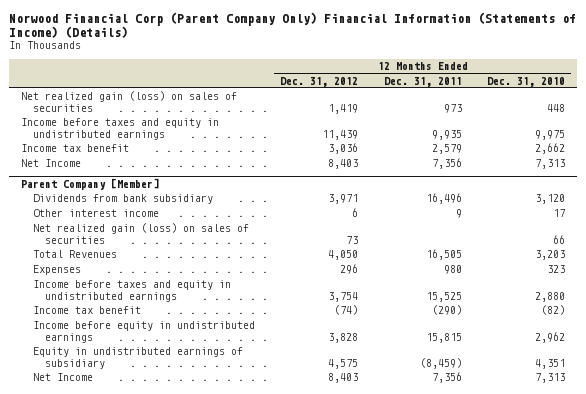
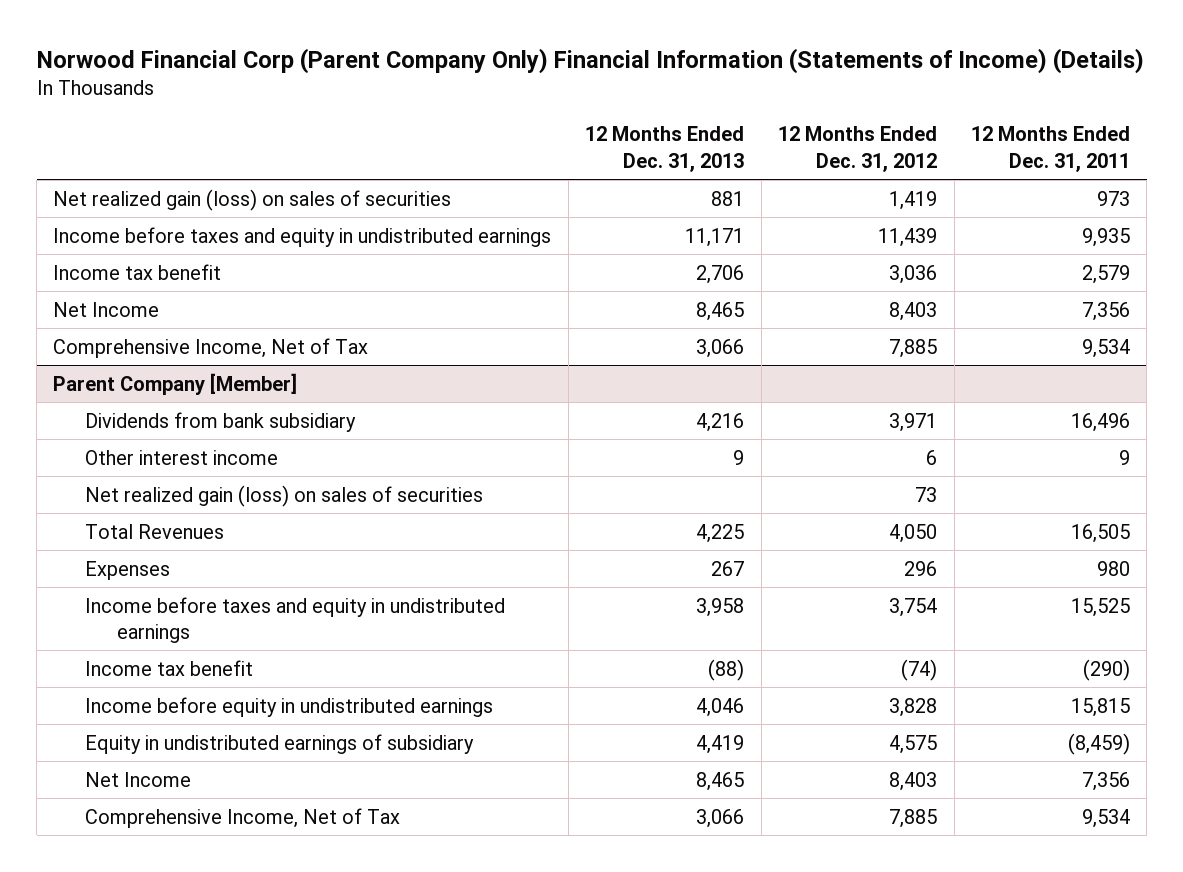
[486,76,565,87] Dec. 31, 2010 -> none
none -> [585,126,745,172] 12 Months Ended Dec. 31, 2013
none -> [53,337,369,358] Comprehensive Income, Net of Tax
none -> [85,807,401,828] Comprehensive Income, Net of Tax

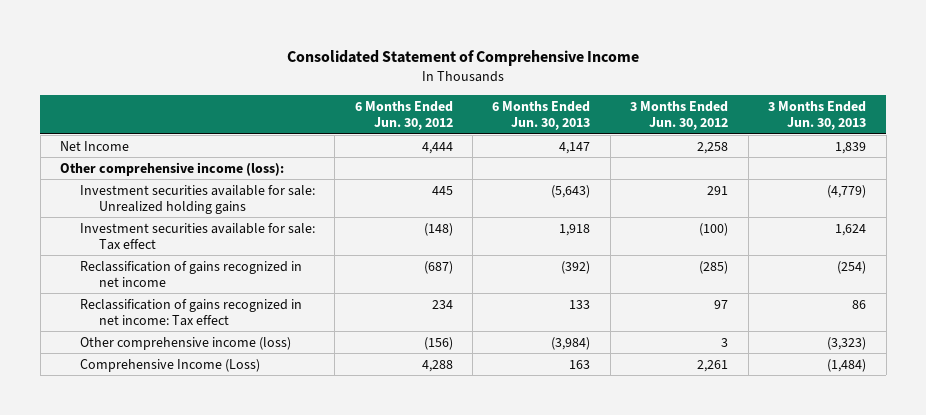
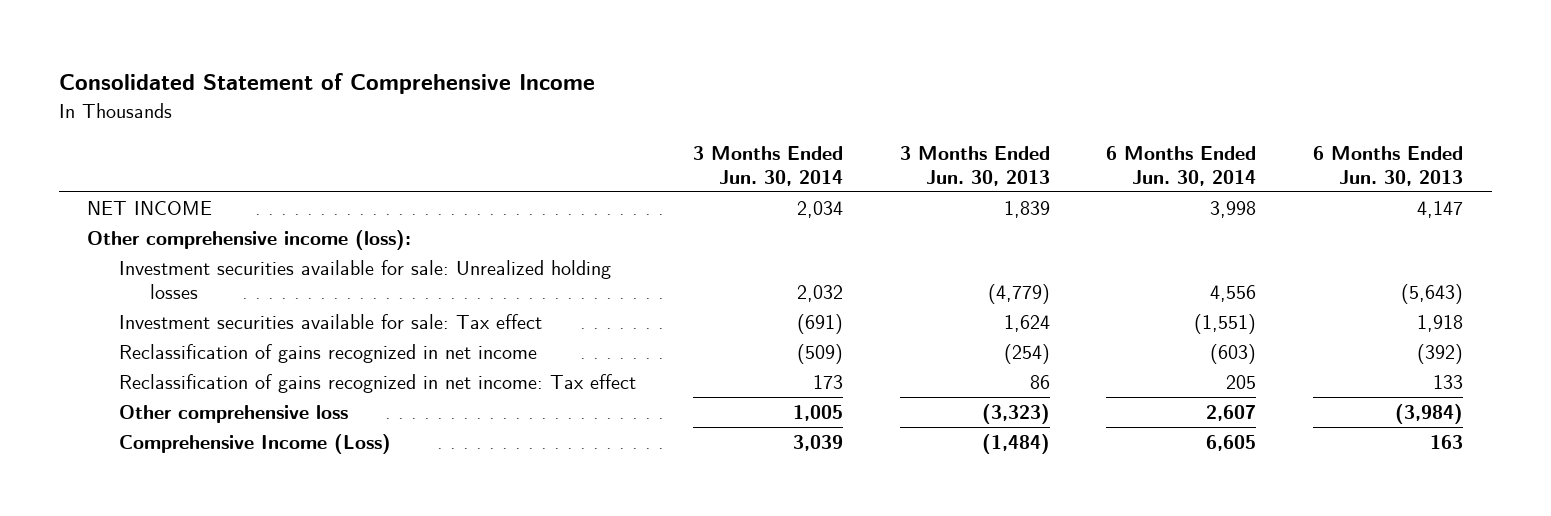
[354,100,453,131] 6 Months Ended Jun. 30, 2012 -> none
[630,100,729,131] 3 Months Ended Jun. 30, 2012 -> none
none -> [692,146,843,186] 3 Months Ended Jun. 30, 2014
none -> [1106,146,1257,186] 6 Months Ended Jun. 30, 2014
[60,140,130,151] Net Income -> [87,201,213,216] NET INCOME
[79,184,315,215] Investment securities available for sale: Unrealized holding gains -> [118,260,611,299] Investment securities available for sale: Unrealized holding losses
[79,336,291,350] Other comprehensive income (loss) -> [118,405,348,424] Other comprehensive loss

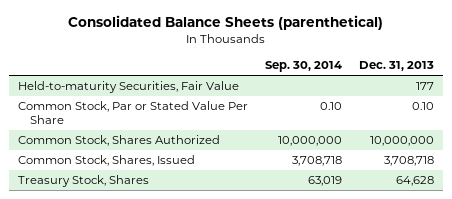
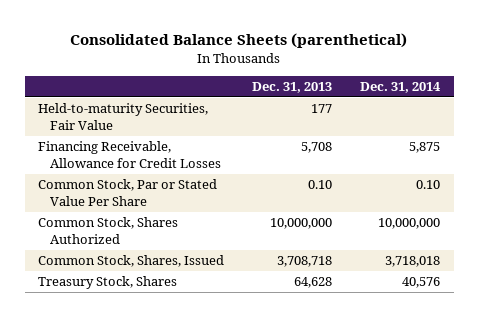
[265,60,343,72] Sep. 30, 2014 -> none
none -> [359,82,441,94] Dec. 31, 2014
none -> [38,141,222,169] Financing Receivable, Allowance for Credit Losses

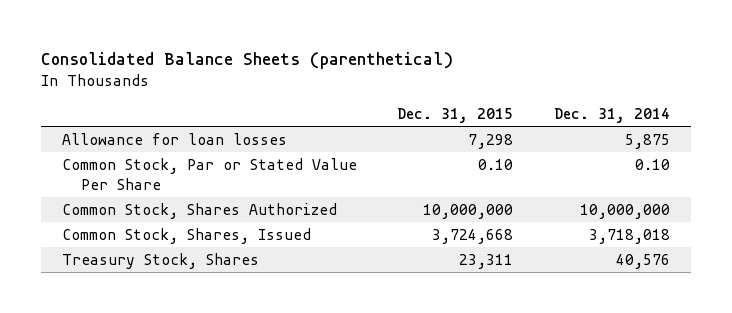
[252,82,333,94] Dec. 31, 2013 -> none
none -> [397,107,514,123] Dec. 31, 2015
[38,103,209,131] Held-to-maturity Securities, Fair Value -> none
[38,141,222,169] Financing Receivable, Allowance for Credit Losses -> [61,132,287,145] Allowance for loan losses

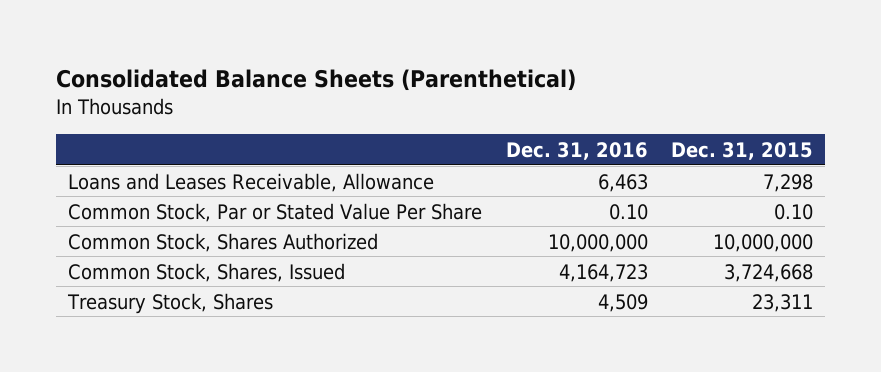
[41,52,454,70] Consolidated Balance Sheets (parenthetical) -> [56,69,577,92] Consolidated Balance Sheets (Parenthetical)
[554,107,671,123] Dec. 31, 2014 -> none
none -> [505,141,648,160] Dec. 31, 2016
[61,132,287,145] Allowance for loan losses -> [68,172,435,192] Loans and Leases Receivable, Allowance

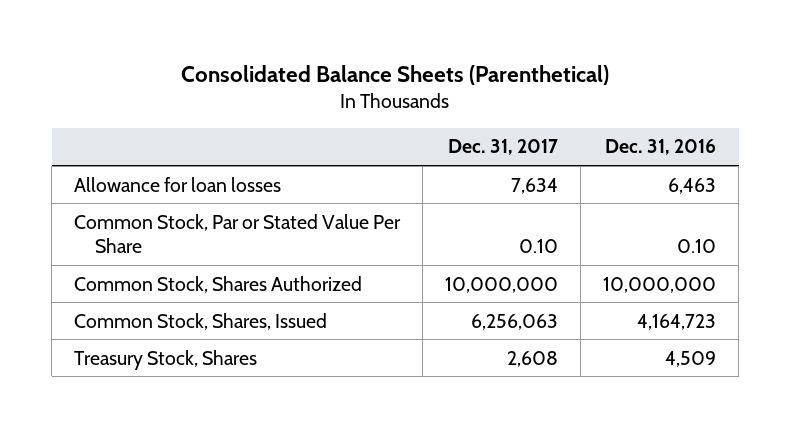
[671,141,814,160] Dec. 31, 2015 -> none
none -> [448,139,559,156] Dec. 31, 2017
[68,172,435,192] Loans and Leases Receivable, Allowance -> [74,176,282,192] Allowance for loan losses

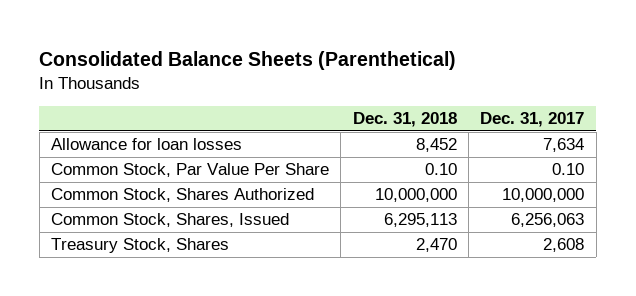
[605,139,717,156] Dec. 31, 2016 -> none
none -> [352,112,457,128] Dec. 31, 2018
[74,213,402,254] Common Stock, Par or Stated Value Per Share -> [51,163,330,178] Common Stock, Par Value Per Share

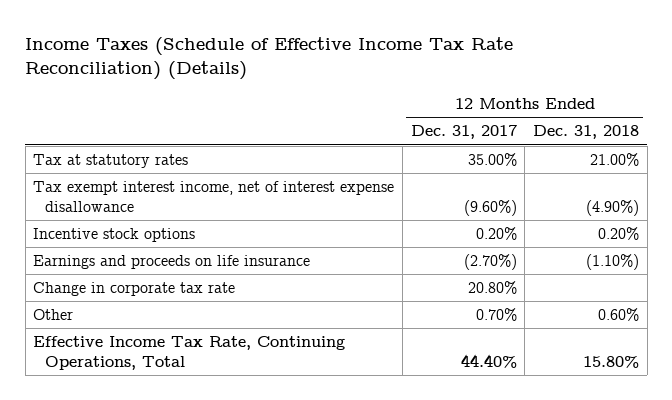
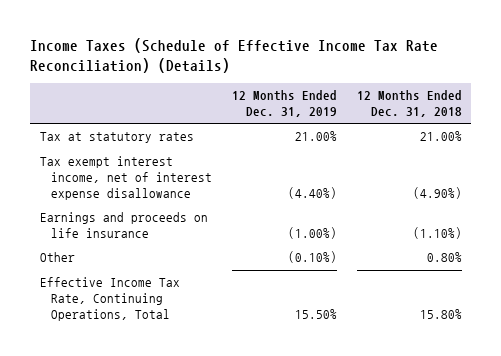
[410,125,517,140] Dec. 31, 2017 -> none
none -> [231,90,337,117] 12 Months Ended Dec. 31, 2019
[33,228,196,243] Incentive stock options -> none
[33,282,236,297] Change in corporate tax rate -> none
[597,308,639,322] 0.60% -> [426,252,462,263] 0.80%

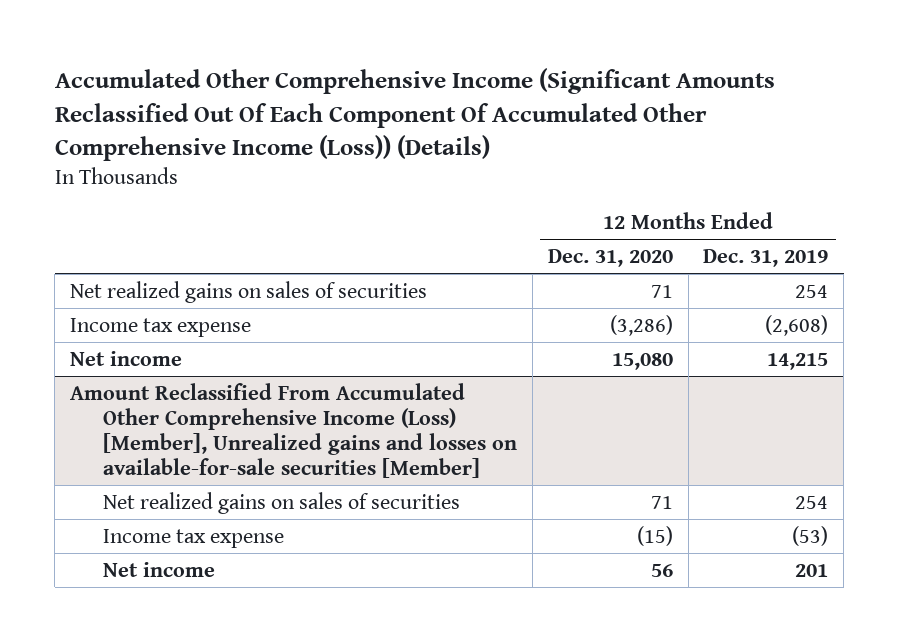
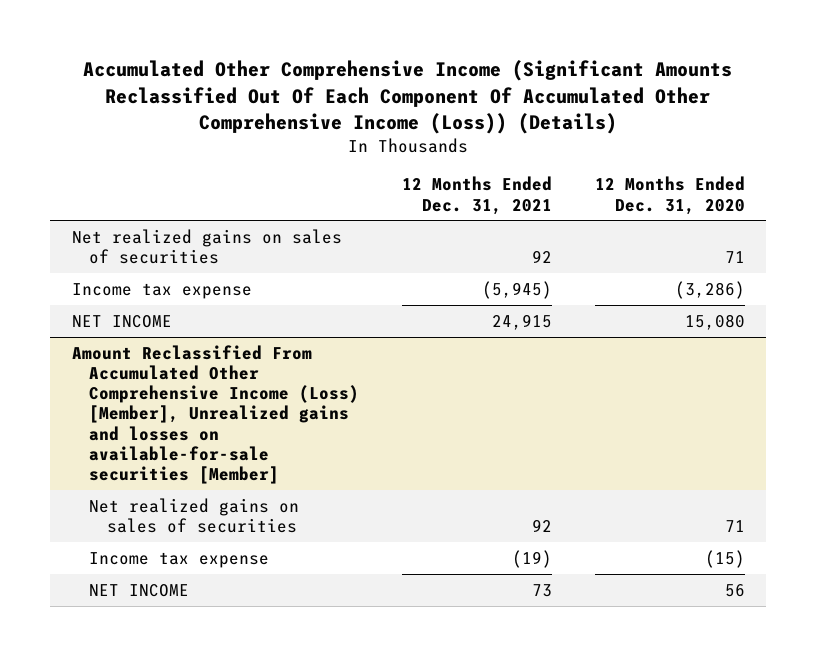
[703,249,829,268] Dec. 31, 2019 -> none
none -> [401,176,552,215] 12 Months Ended Dec. 31, 2021
[70,350,183,366] Net income -> [71,314,172,328] NET INCOME
[103,561,216,577] Net income -> [89,583,190,597] NET INCOME

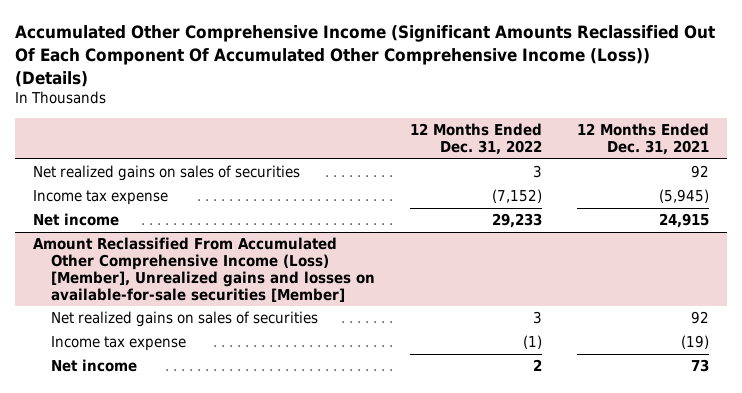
[594,176,745,215] 12 Months Ended Dec. 31, 2020 -> none
none -> [410,123,543,156] 12 Months Ended Dec. 31, 2022
[71,314,172,328] NET INCOME -> [32,213,119,227] Net income
[89,583,190,597] NET INCOME -> [50,359,137,373] Net income

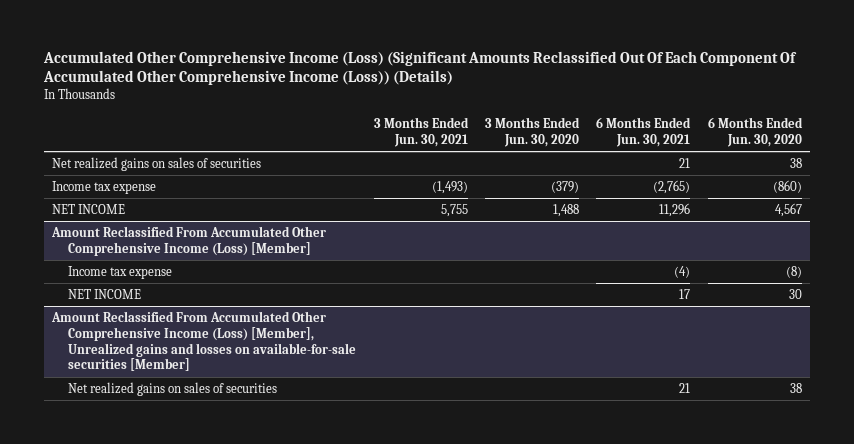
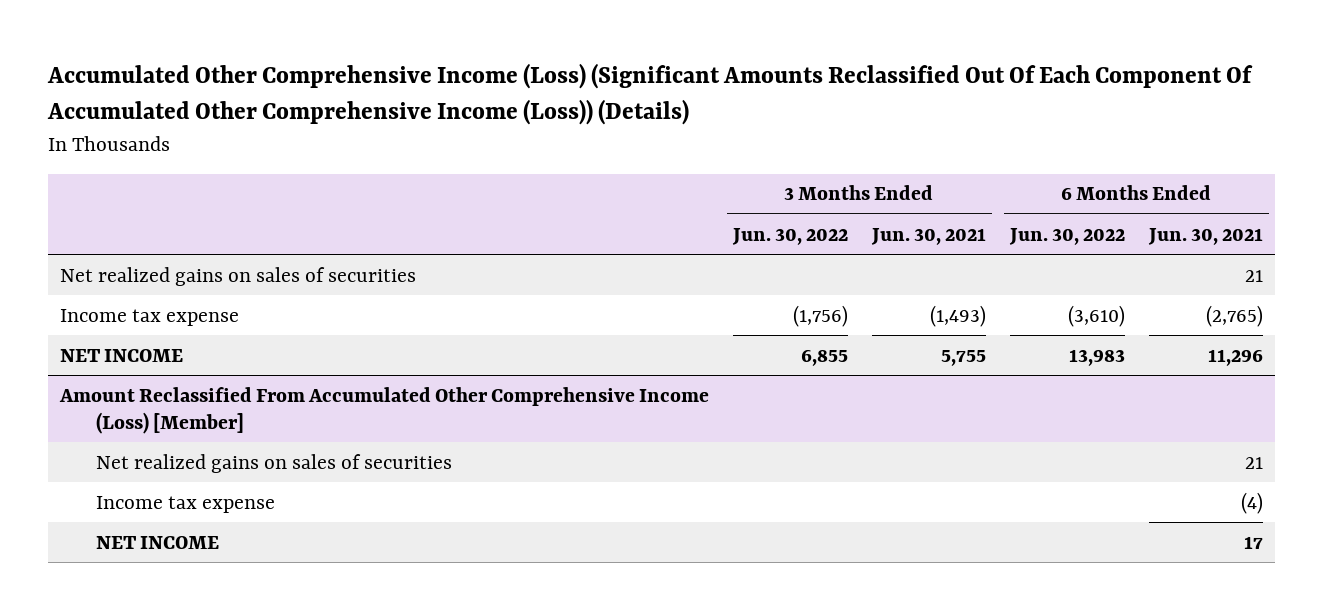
[485,116,581,147] 3 Months Ended Jun. 30, 2020 -> none
[707,116,803,147] 6 Months Ended Jun. 30, 2020 -> none
none -> [731,227,848,245] Jun. 30, 2022
none -> [1008,227,1125,245] Jun. 30, 2022
none -> [96,453,453,473] Net realized gains on sales of securities
[51,310,357,372] Amount Reclassified From Accumulated Other Comprehensive Income (Loss) [Member], Unrealized gains and losses on available-for-sale securities [Member] -> none
[68,381,278,396] Net realized gains on sales of securities -> none

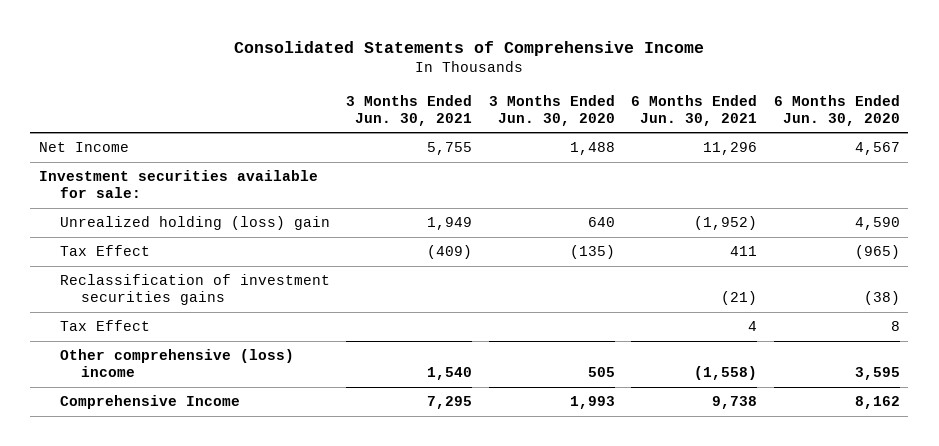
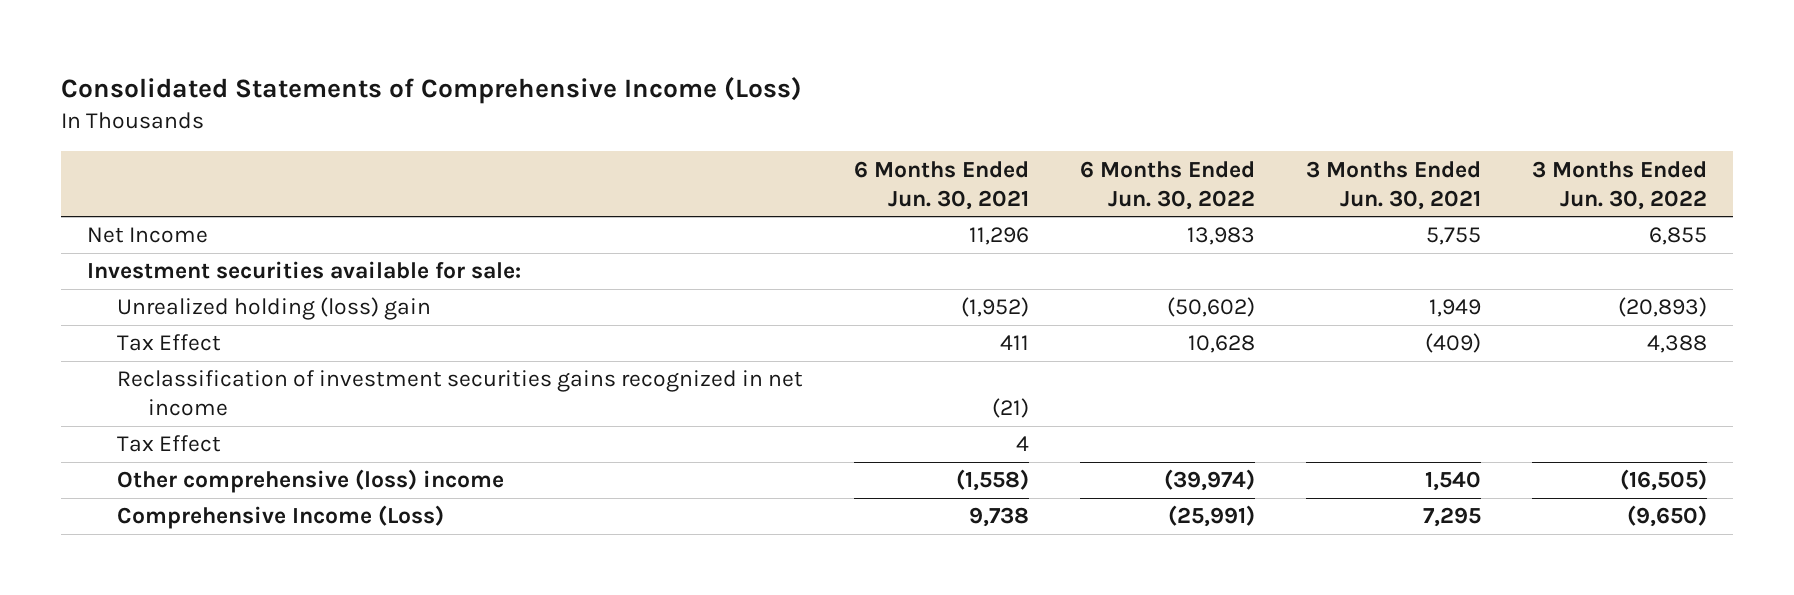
[234,40,705,56] Consolidated Statements of Comprehensive Income -> [61,76,803,104] Consolidated Statements of Comprehensive Income (Loss)
[488,94,615,126] 3 Months Ended Jun. 30, 2020 -> none
[774,94,901,126] 6 Months Ended Jun. 30, 2020 -> none
none -> [1080,160,1256,210] 6 Months Ended Jun. 30, 2022
none -> [1532,160,1708,210] 3 Months Ended Jun. 30, 2022
[59,274,330,306] Reclassification of investment securities gains -> [117,370,804,417] Reclassification of investment securities gains recognized in net income
[59,395,240,410] Comprehensive Income -> [117,505,445,530] Comprehensive Income (Loss)

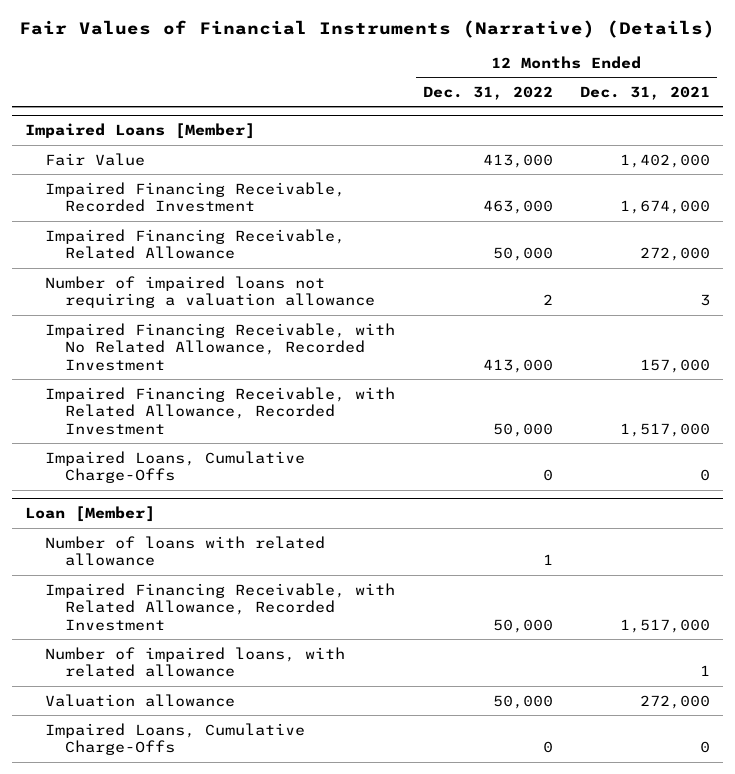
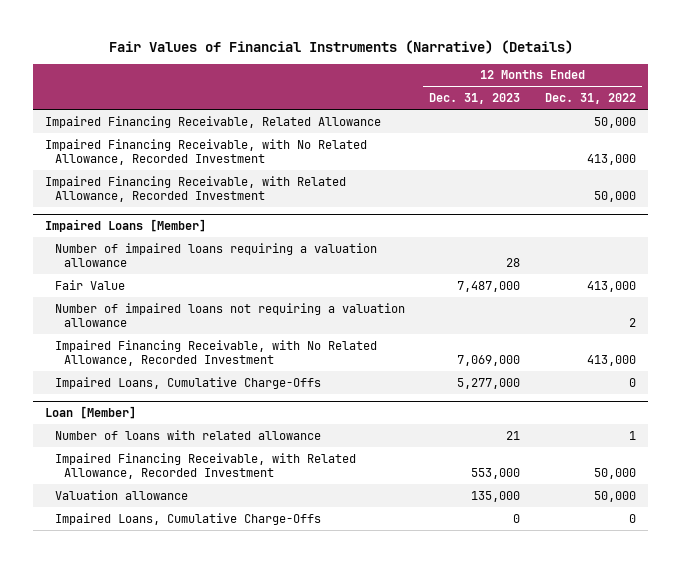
[579,86,710,101] Dec. 31, 2021 -> none
none -> [429,93,521,105] Dec. 31, 2023
none -> [45,115,382,128] Impaired Financing Receivable, Related Allowance
none -> [45,138,368,165] Impaired Financing Receivable, with No Related Allowance, Recorded Investment
none -> [45,175,347,202] Impaired Financing Receivable, with Related Allowance, Recorded Investment
none -> [54,242,377,267] Number of impaired loans requiring a valuation allowance
[45,181,346,213] Impaired Financing Receivable, Recorded Investment -> none
[45,228,346,260] Impaired Financing Receivable, Related Allowance -> none
[45,386,396,436] Impaired Financing Receivable, with Related Allowance, Recorded Investment -> none
[45,646,346,678] Number of impaired loans, with related allowance -> none

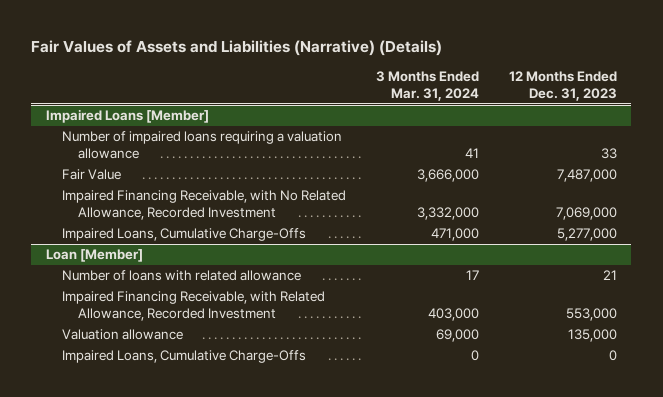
[108,39,573,54] Fair Values of Financial Instruments (Narrative) (Details) -> [31,40,443,57] Fair Values of Assets and Liabilities (Narrative) (Details)
[544,93,636,105] Dec. 31, 2022 -> none
none -> [375,70,479,101] 3 Months Ended Mar. 31, 2024
[45,115,382,128] Impaired Financing Receivable, Related Allowance -> none
[45,138,368,165] Impaired Financing Receivable, with No Related Allowance, Recorded Investment -> none
[45,175,347,202] Impaired Financing Receivable, with Related Allowance, Recorded Investment -> none
[506,257,521,267] 28 -> [600,148,617,160] 33
[54,302,405,327] Number of impaired loans not requiring a valuation allowance -> none

